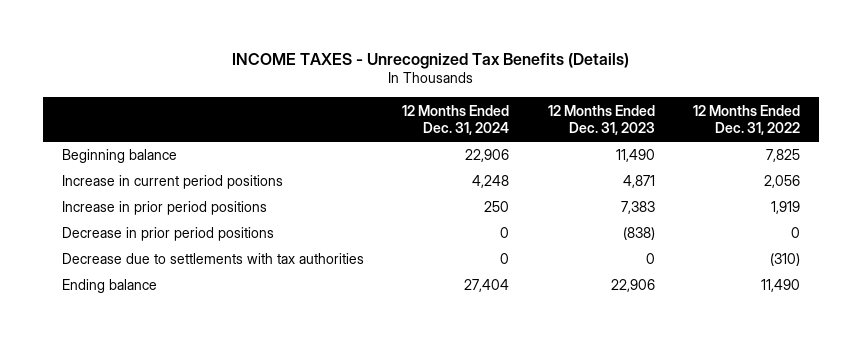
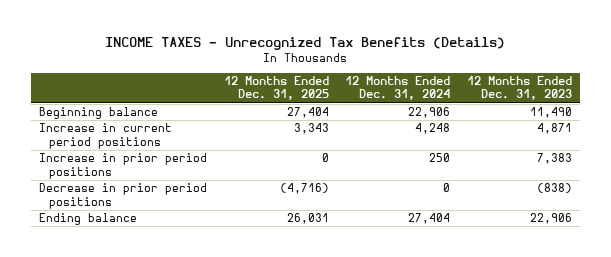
[692,104,800,136] 12 Months Ended Dec. 31, 2022 -> none
none -> [223,76,329,101] 12 Months Ended Dec. 31, 2025
[62,253,365,265] Decrease due to settlements with tax authorities -> none

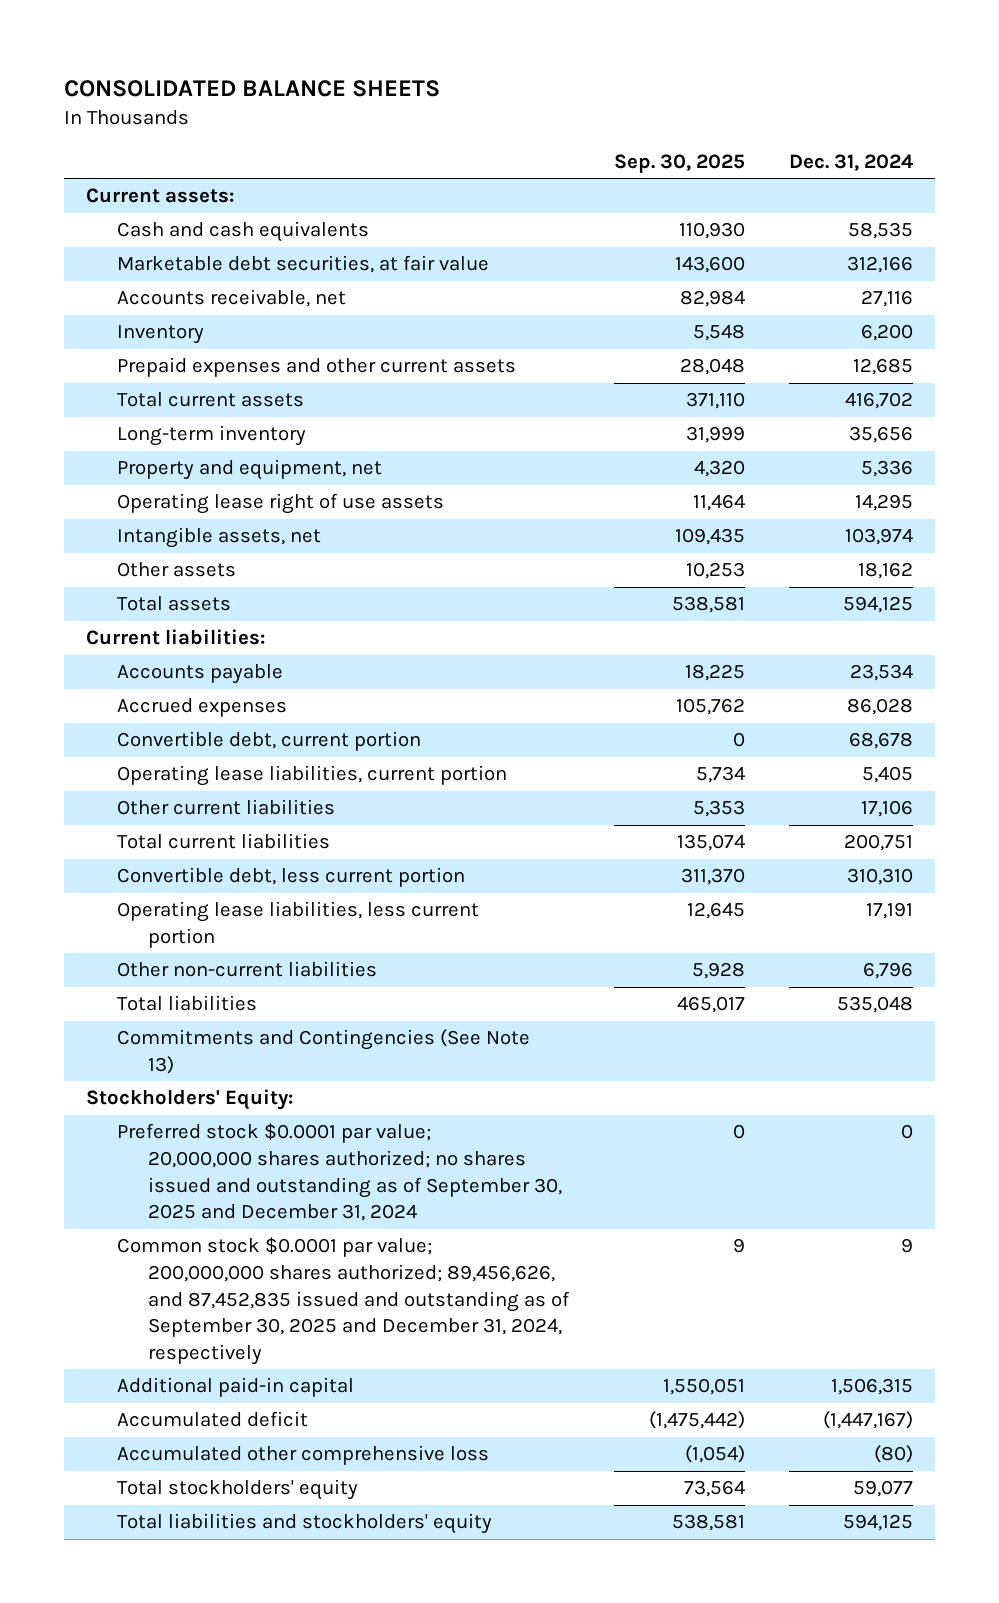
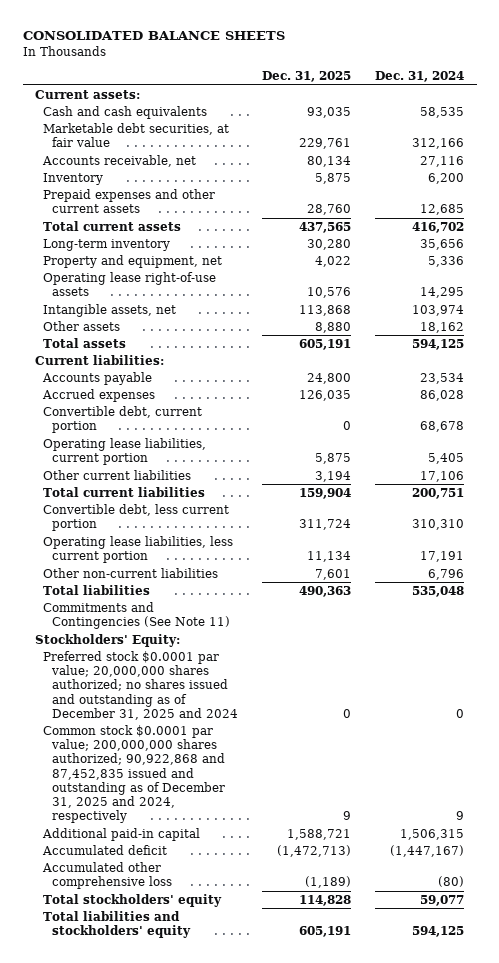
[613,153,745,173] Sep. 30, 2025 -> none
none -> [262,71,352,83] Dec. 31, 2025
[117,493,445,515] Operating lease right of use assets -> [43,271,217,297] Operating lease right-of-use assets
[117,1029,531,1075] Commitments and Contingencies (See Note 13) -> [43,601,231,630] Commitments and Contingencies (See Note 11)
[117,1123,563,1222] Preferred stock $0.0001 par value; 20,000,000 shares authorized; no shares issued and outstanding as of September 30, 2025 and December 31, 2024 -> [43,650,239,720] Preferred stock $0.0001 par value; 20,000,000 shares authorized; no shares issued and outstanding as of December 31, 2025 and 2024
[117,1237,571,1365] Common stock $0.0001 par value; 200,000,000 shares authorized; 89,456,626, and 87,452,835 issued and outstanding as of September 30, 2025 and December 31, 2024, respectively -> [43,724,226,824] Common stock $0.0001 par value; 200,000,000 shares authorized; 90,922,868 and 87,452,835 issued and outstanding as of December 31, 2025 and 2024, respectively

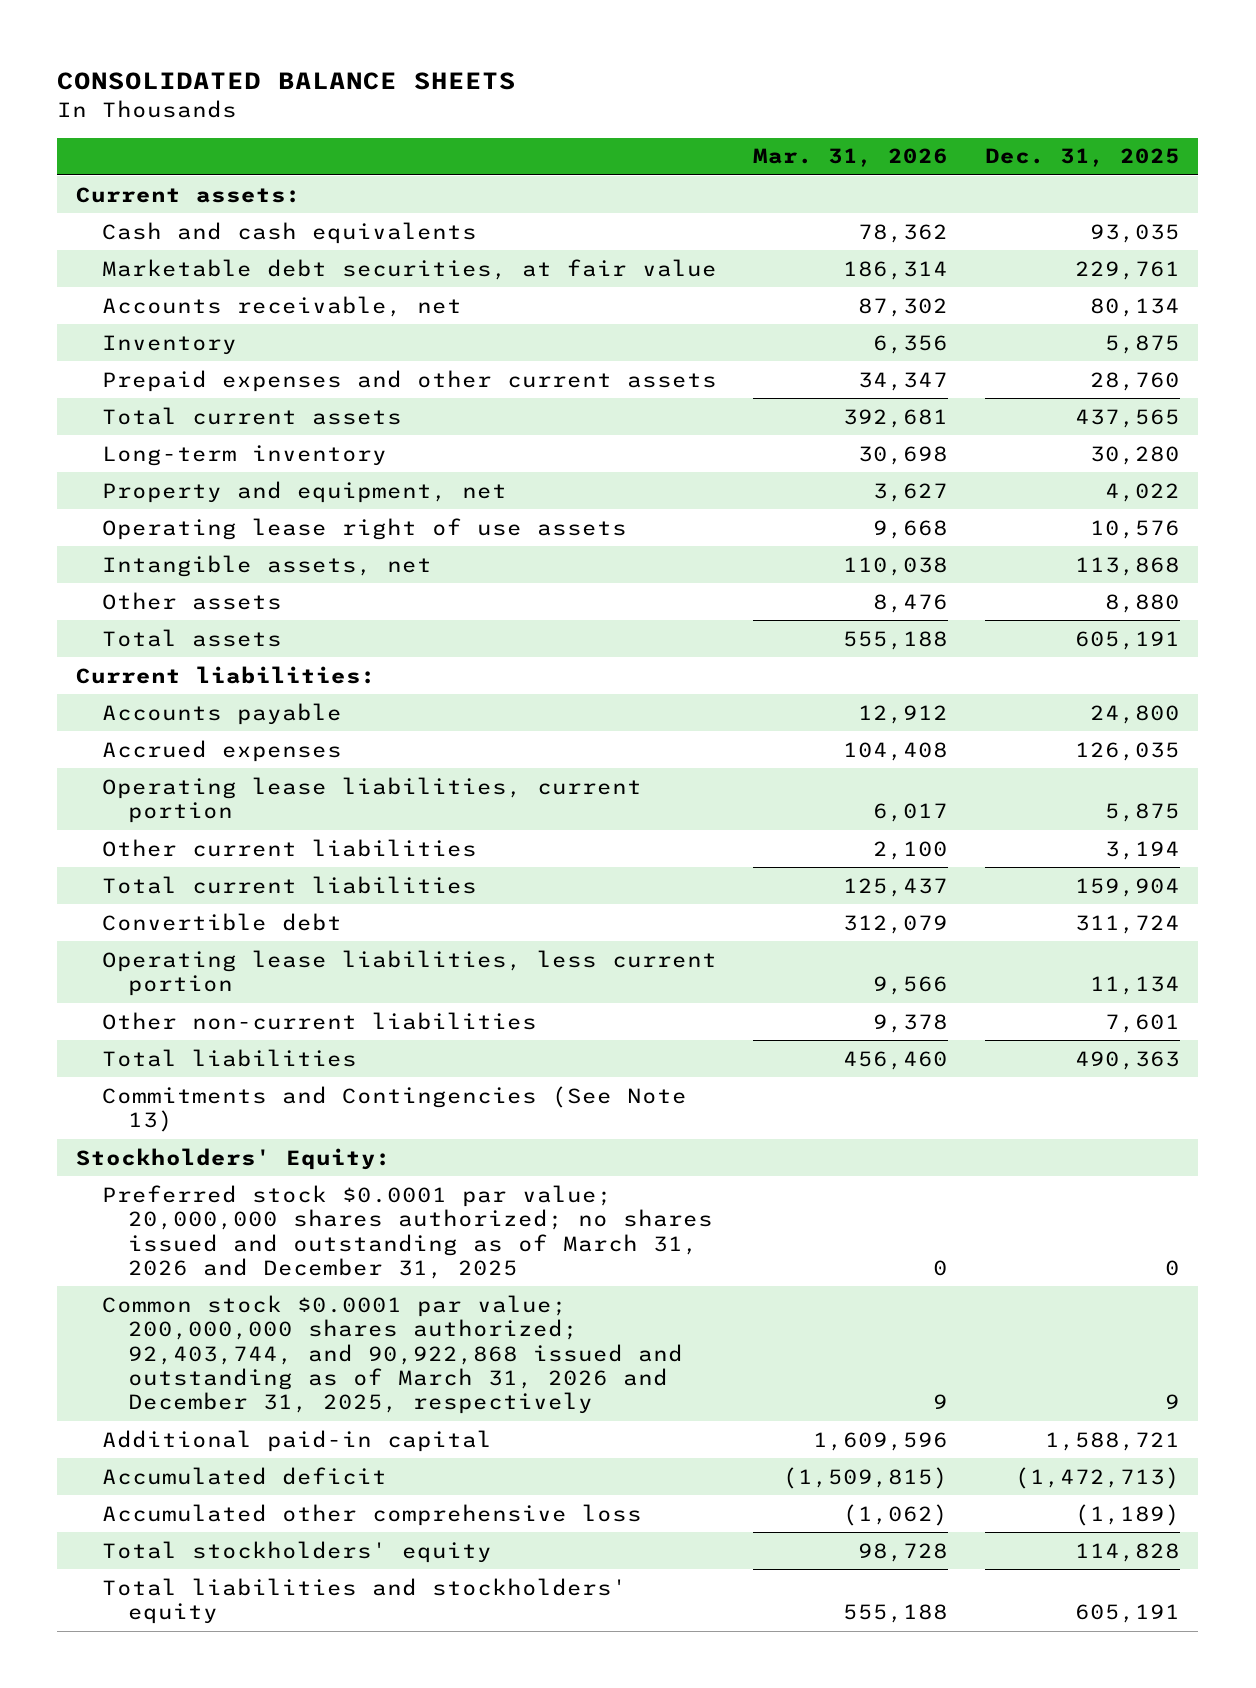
[375,71,465,83] Dec. 31, 2024 -> none
none -> [753,148,949,168] Mar. 31, 2026
[43,271,217,297] Operating lease right-of-use assets -> [101,517,627,540] Operating lease right of use assets
[43,405,203,434] Convertible debt, current portion -> none
[43,503,230,532] Convertible debt, less current portion -> [101,912,342,931] Convertible debt
[43,601,231,630] Commitments and Contingencies (See Note 11) -> [101,1085,687,1133] Commitments and Contingencies (See Note 13)
[43,650,239,720] Preferred stock $0.0001 par value; 20,000,000 shares authorized; no shares issued and outstanding as of December 31, 2025 and 2024 -> [101,1184,713,1280] Preferred stock $0.0001 par value; 20,000,000 shares authorized; no shares issued and outstanding as of March 31, 2026 and December 31, 2025
[43,724,226,824] Common stock $0.0001 par value; 200,000,000 shares authorized; 90,922,868 and 87,452,835 issued and outstanding as of December 31, 2025 and 2024, respectively -> [101,1294,683,1415] Common stock $0.0001 par value; 200,000,000 shares authorized; 92,403,744, and 90,922,868 issued and outstanding as of March 31, 2026 and December 31, 2025, respectively

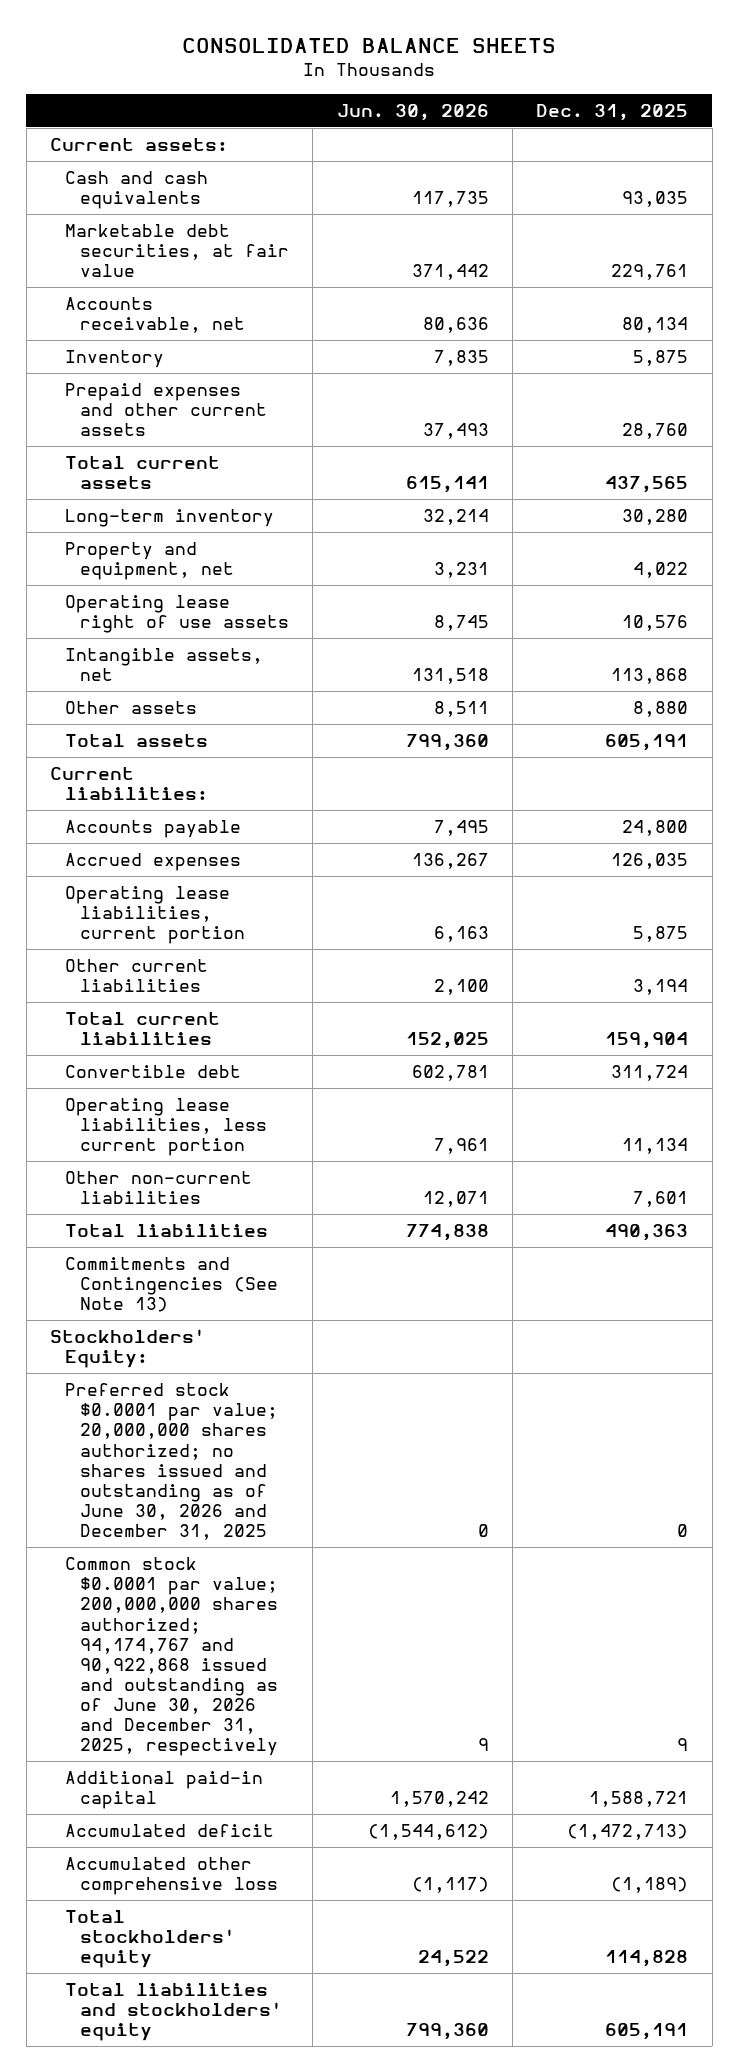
[753,148,949,168] Mar. 31, 2026 -> none
none -> [336,103,489,121] Jun. 30, 2026
[101,1184,713,1280] Preferred stock $0.0001 par value; 20,000,000 shares authorized; no shares issued and outstanding as of March 31, 2026 and December 31, 2025 -> [64,1383,278,1541] Preferred stock $0.0001 par value; 20,000,000 shares authorized; no shares issued and outstanding as of June 30, 2026 and December 31, 2025
[101,1294,683,1415] Common stock $0.0001 par value; 200,000,000 shares authorized; 92,403,744, and 90,922,868 issued and outstanding as of March 31, 2026 and December 31, 2025, respectively -> [64,1557,278,1757] Common stock $0.0001 par value; 200,000,000 shares authorized; 94,174,767 and 90,922,868 issued and outstanding as of June 30, 2026 and December 31, 2025, respectively

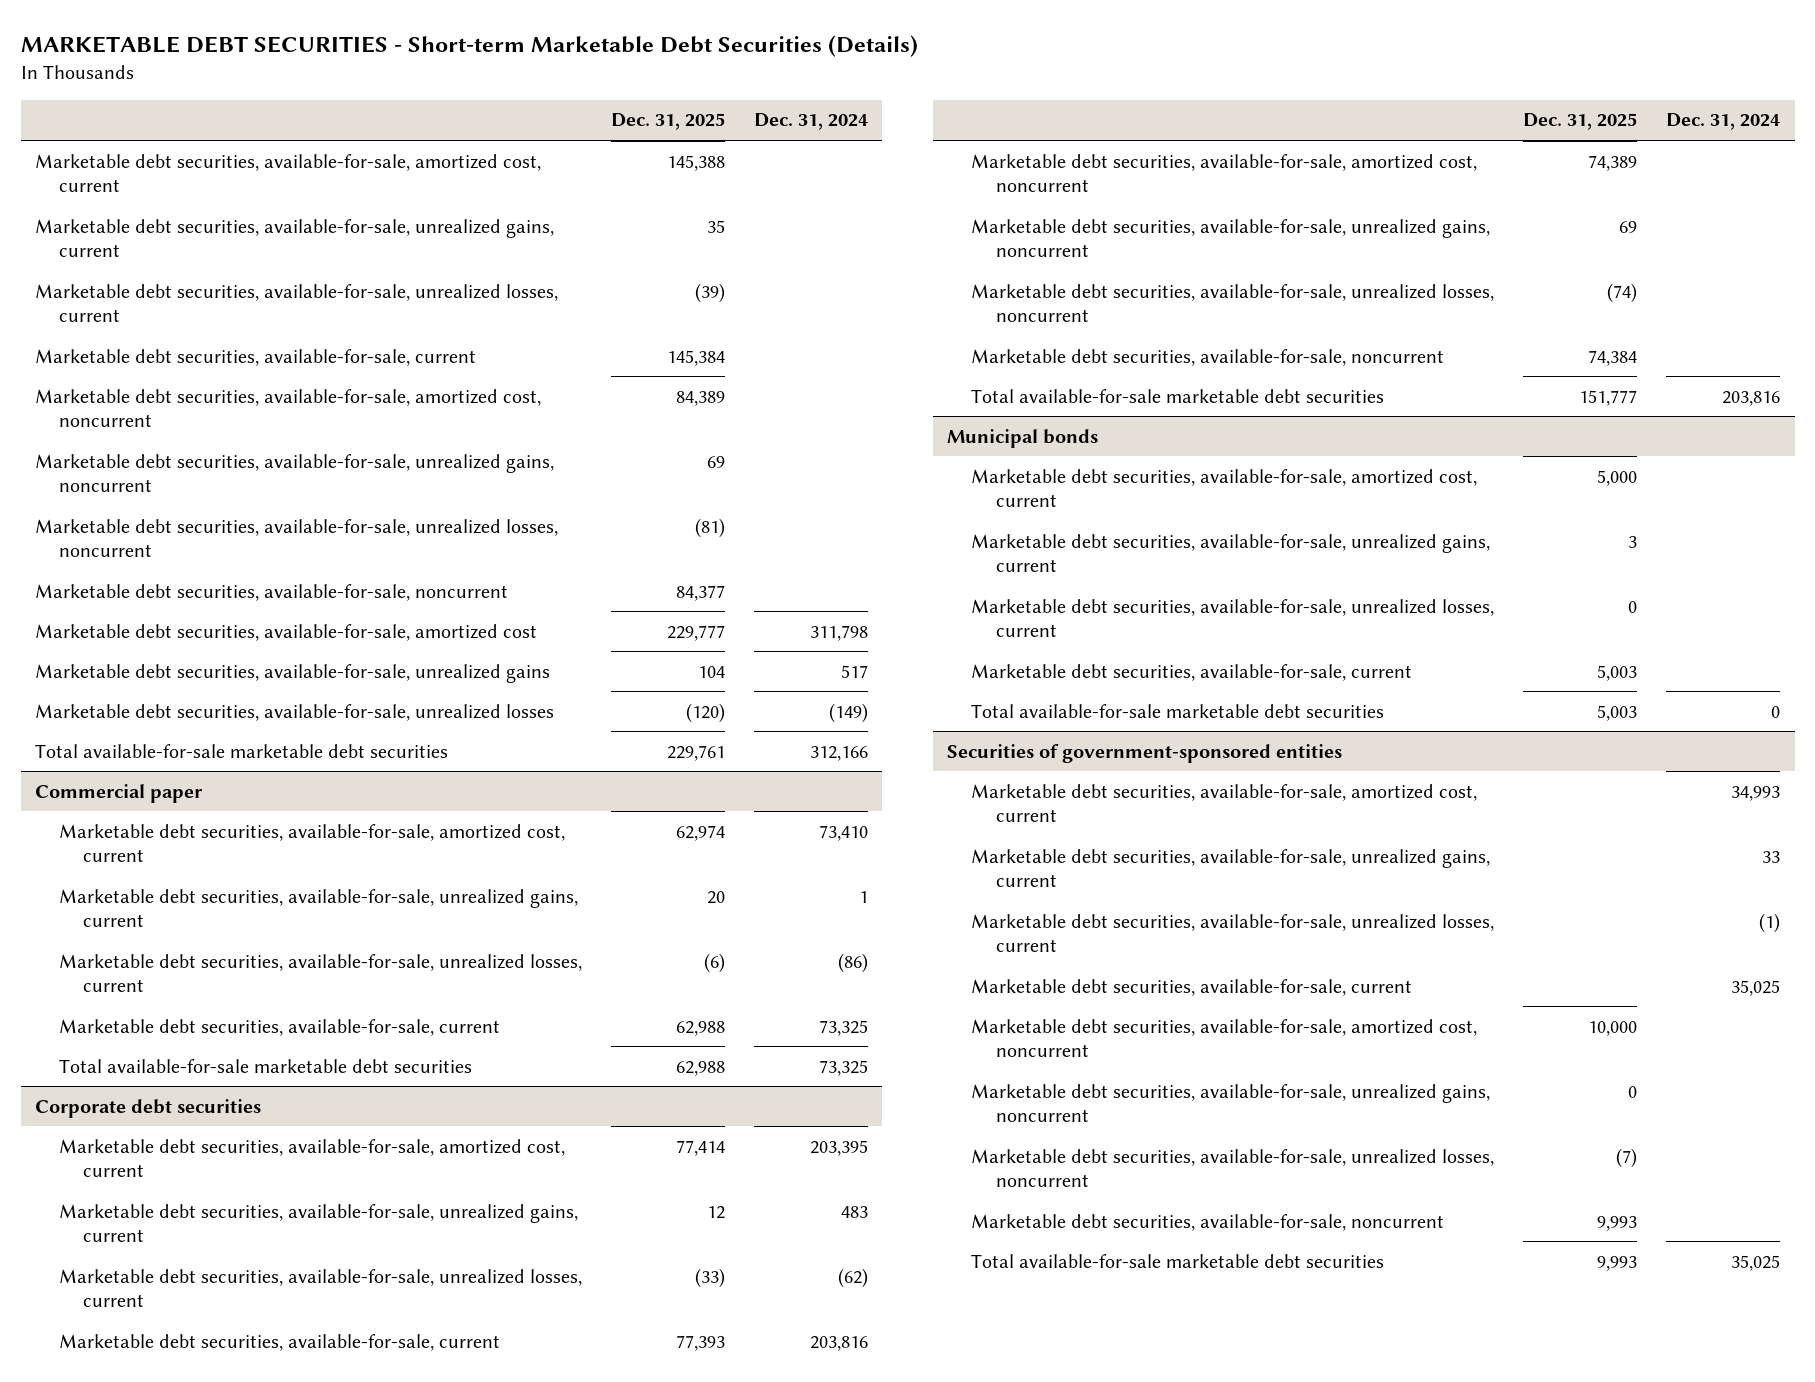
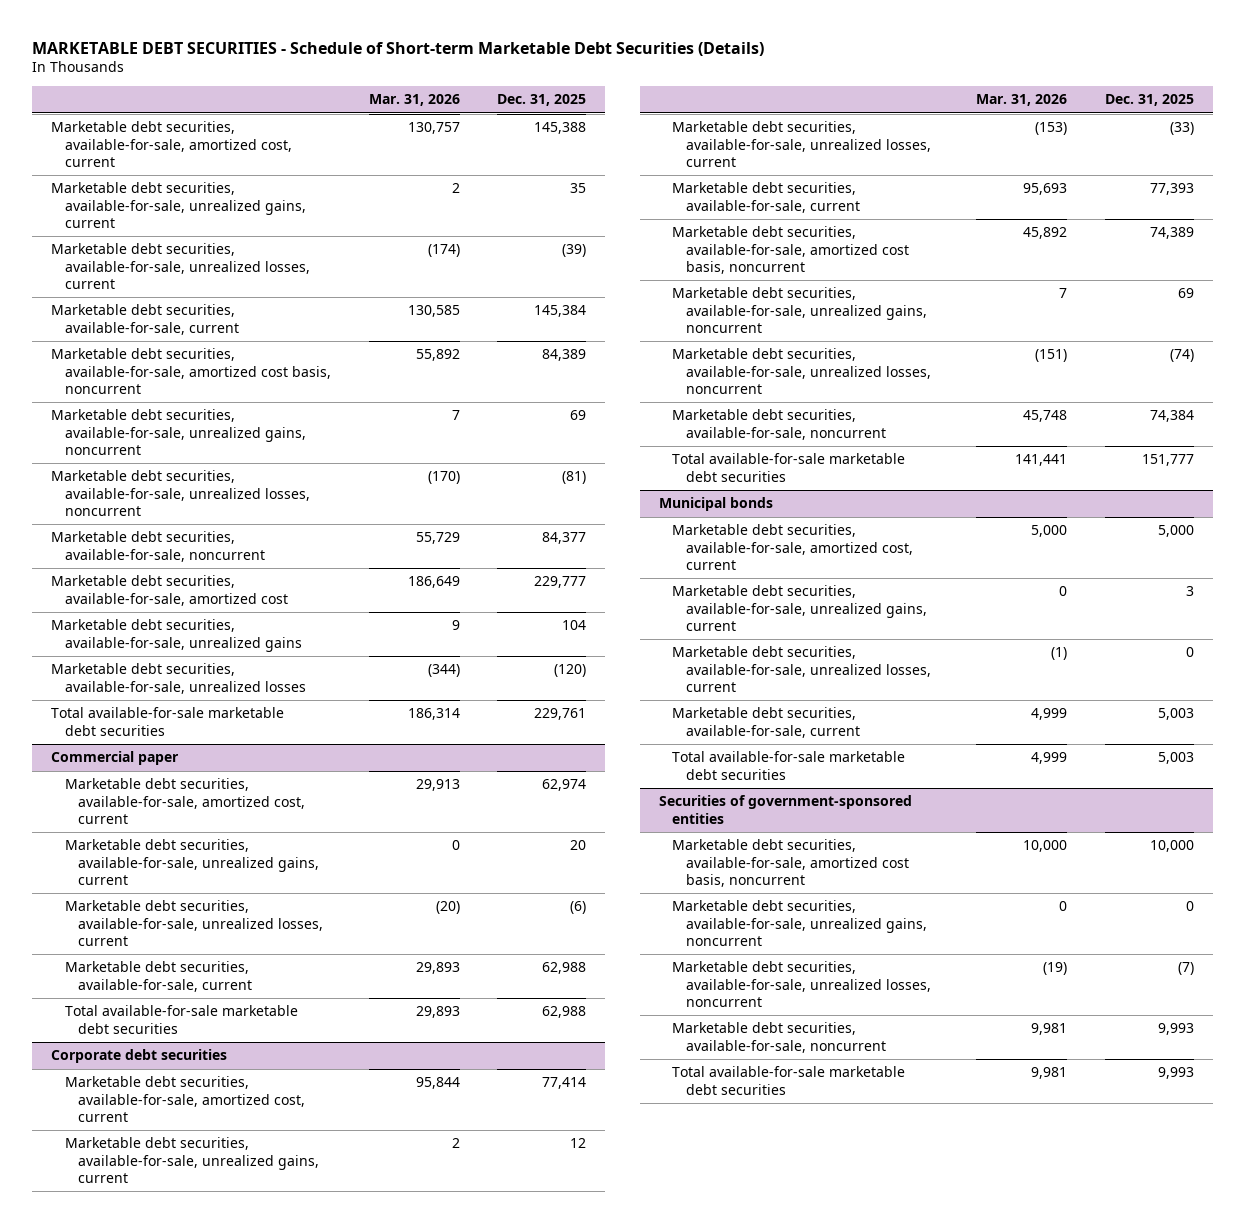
[20,35,918,58] MARKETABLE DEBT SECURITIES - Short-term Marketable Debt Securities (Details) -> [32,41,765,56] MARKETABLE DEBT SECURITIES - Schedule of Short-term Marketable Debt Securities (Details)
[753,113,868,131] Dec. 31, 2024 -> none
none -> [368,94,460,107] Mar. 31, 2026
[35,388,542,428] Marketable debt securities, available-for-sale, amortized cost, noncurrent -> [51,348,331,394] Marketable debt securities, available-for-sale, amortized cost basis, noncurrent
[971,153,1478,193] Marketable debt securities, available-for-sale, amortized cost, noncurrent -> [672,226,910,274] Marketable debt securities, available-for-sale, amortized cost basis, noncurrent
[971,783,1478,823] Marketable debt securities, available-for-sale, amortized cost, current -> none
[971,848,1491,888] Marketable debt securities, available-for-sale, unrealized gains, current -> none
[971,913,1495,953] Marketable debt securities, available-for-sale, unrealized losses, current -> none
[971,978,1413,996] Marketable debt securities, available-for-sale, current -> none
[971,1018,1478,1058] Marketable debt securities, available-for-sale, amortized cost, noncurrent -> [672,839,910,887] Marketable debt securities, available-for-sale, amortized cost basis, noncurrent

